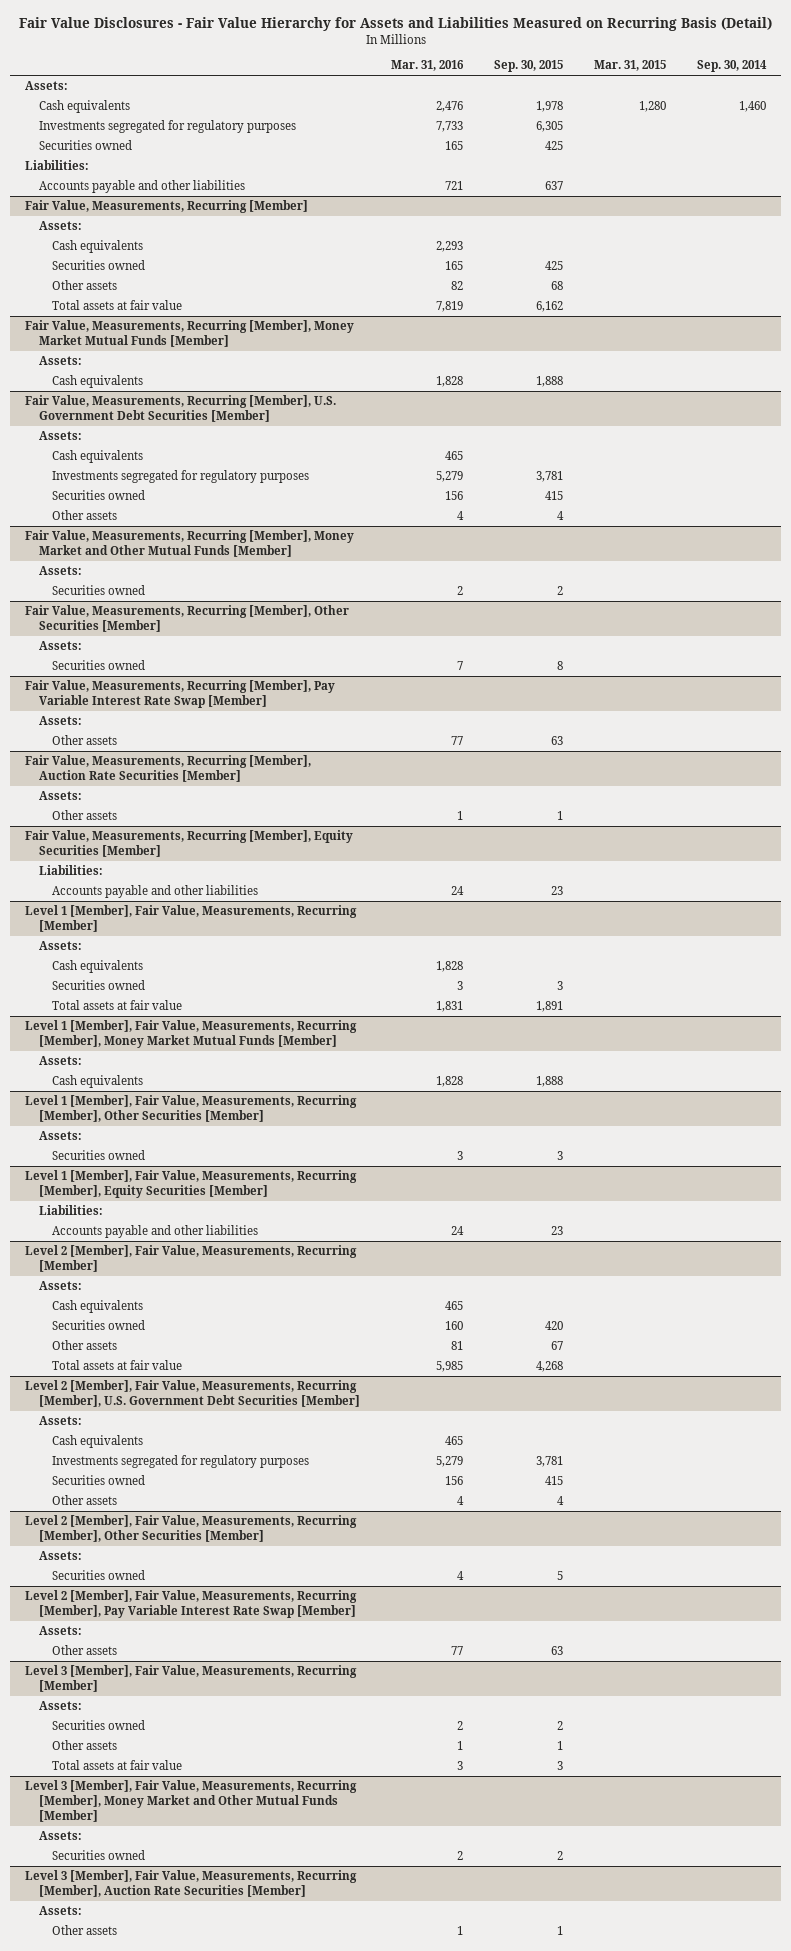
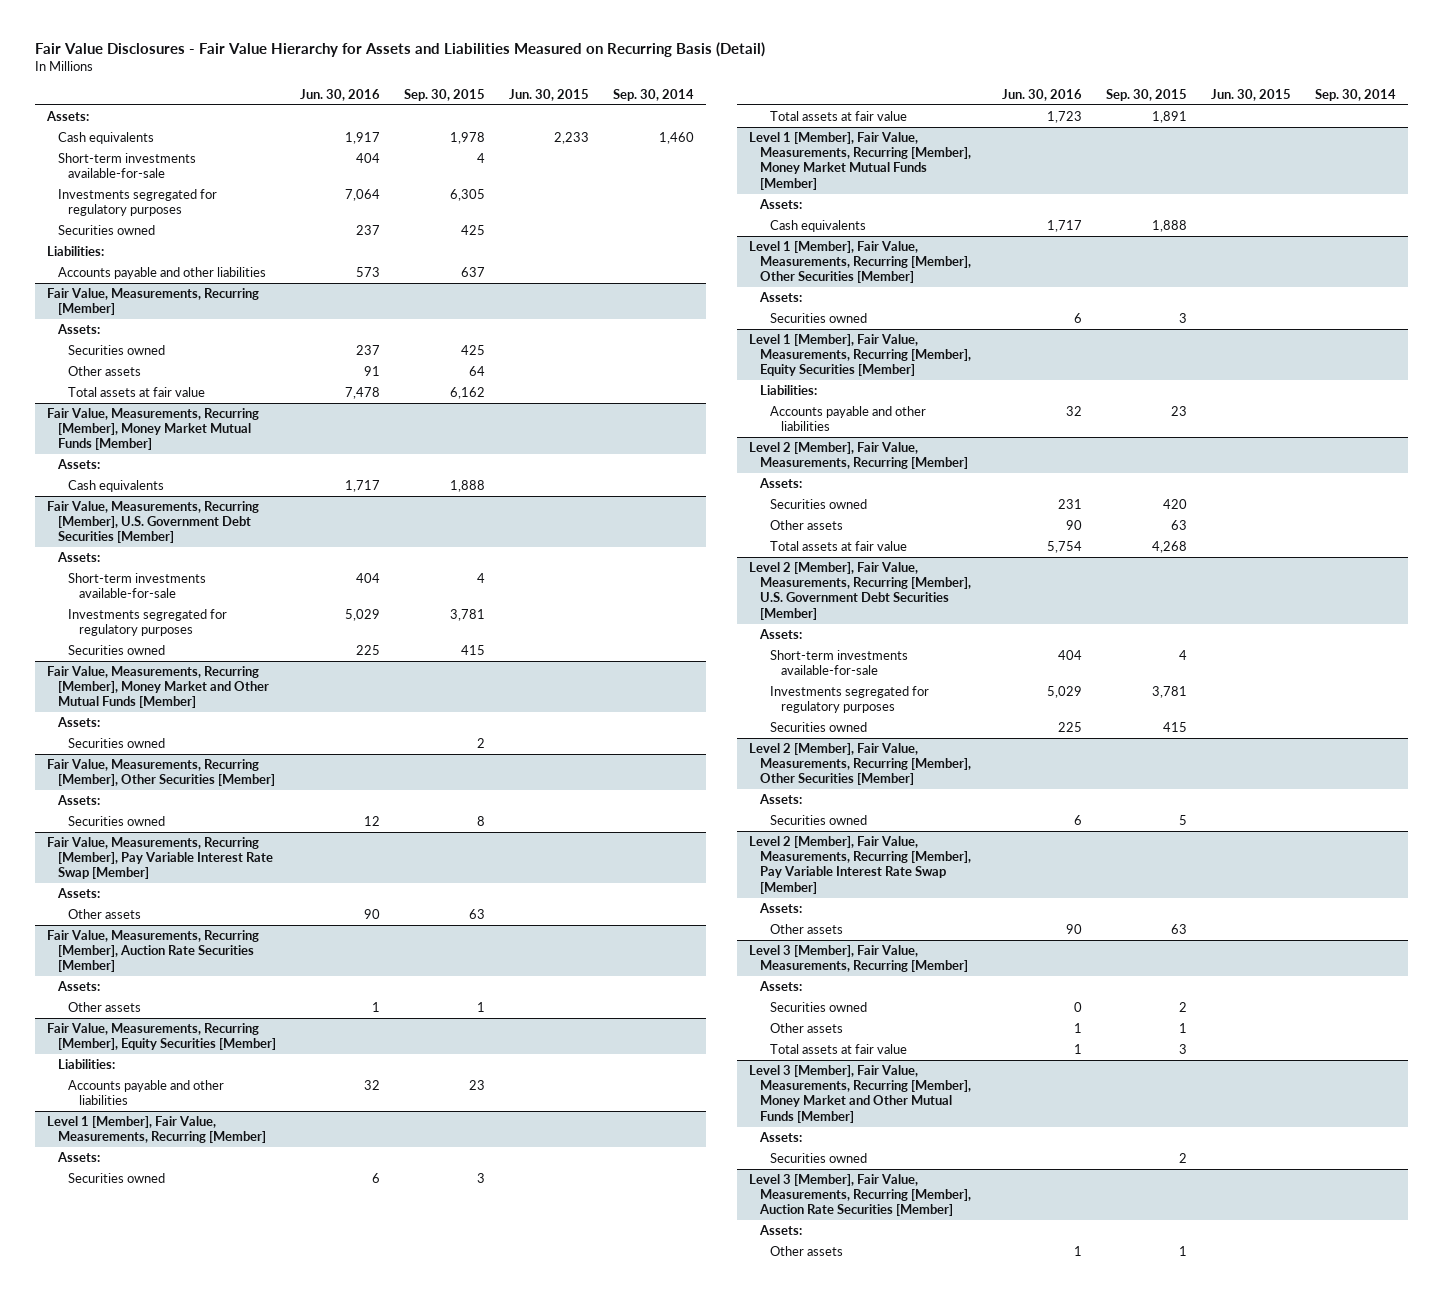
[390,60,464,72] Mar. 31, 2016 -> none
[593,60,666,72] Mar. 31, 2015 -> none
none -> [299,88,380,101] Jun. 30, 2016
none -> [508,88,589,101] Jun. 30, 2015
none -> [57,153,196,179] Short-term investments available-for-sale
[52,240,144,254] Cash equivalents -> none
[550,281,563,291] 68 -> [468,366,485,377] 64
[52,450,144,464] Cash equivalents -> none
none -> [68,573,207,599] Short-term investments available-for-sale
[52,510,118,521] Other assets -> none
[52,960,144,974] Cash equivalents -> none
[52,1300,144,1314] Cash equivalents -> none
[550,1341,563,1351] 67 -> [1170,520,1187,531] 63
[52,1435,144,1449] Cash equivalents -> none
none -> [770,650,909,676] Short-term investments available-for-sale
[52,1495,118,1506] Other assets -> none

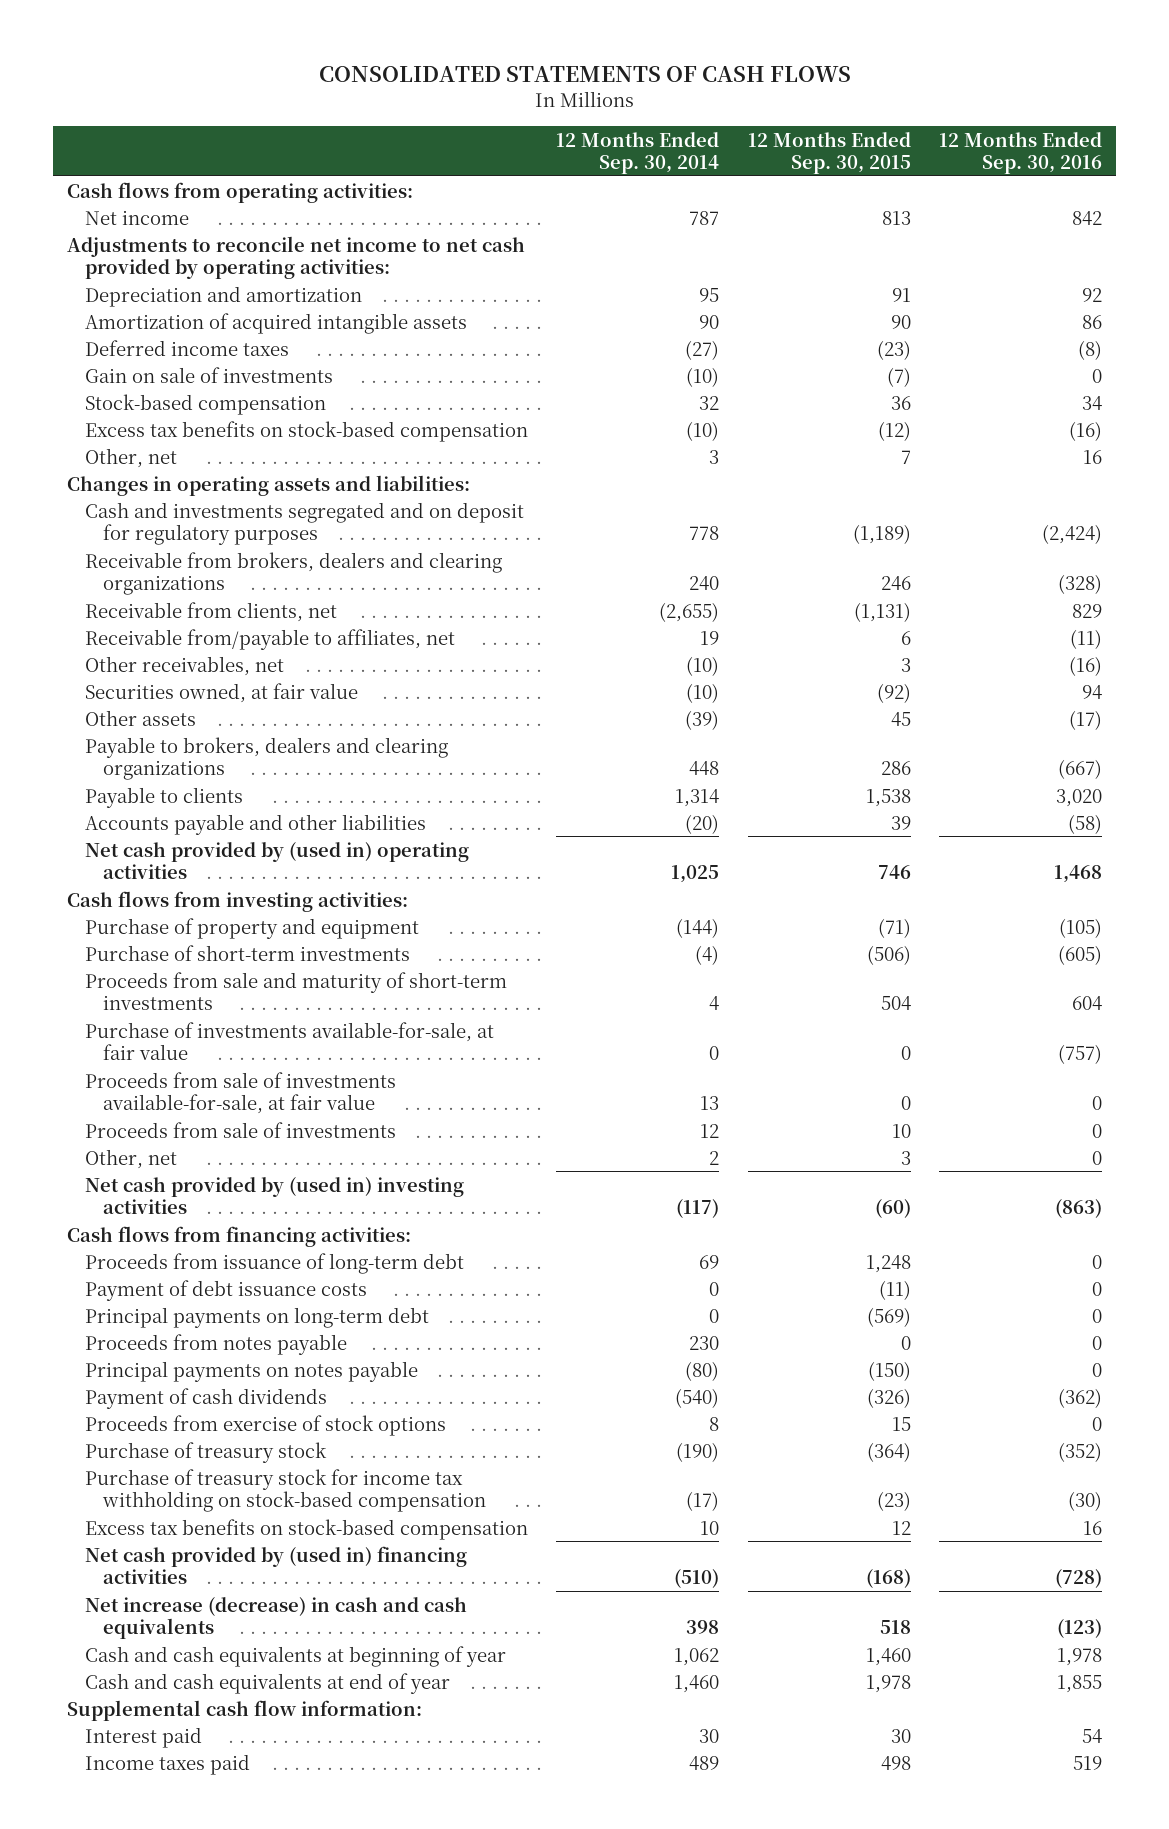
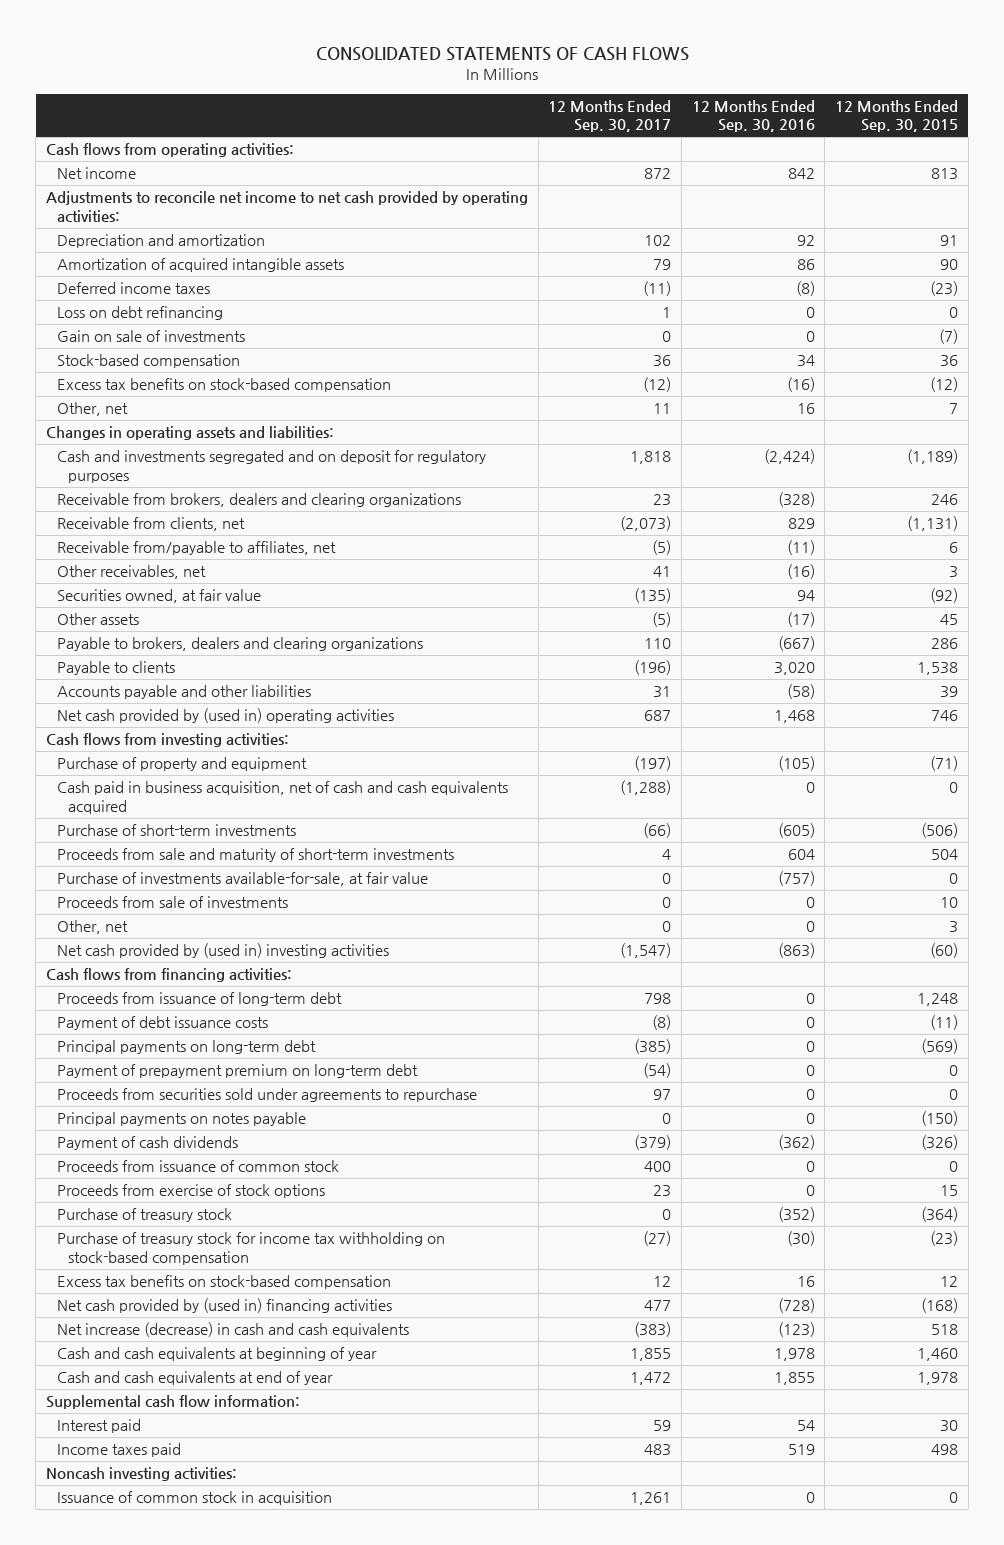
[556,131,720,174] 12 Months Ended Sep. 30, 2014 -> none
none -> [548,99,672,133] 12 Months Ended Sep. 30, 2017
none -> [57,306,224,321] Loss on debt refinancing
none -> [57,781,509,814] Cash paid in business acquisition, net of cash and cash equivalents acquired
[85,1071,397,1114] Proceeds from sale of investments available-for-sale, at fair value -> none
[85,1333,348,1355] Proceeds from notes payable -> none
none -> [57,1064,419,1079] Payment of prepayment premium on long-term debt
none -> [57,1088,478,1103] Proceeds from securities sold under agreements to repurchase
none -> [57,1160,340,1173] Proceeds from issuance of common stock
none -> [45,1467,237,1482] Noncash investing activities:
none -> [57,1491,333,1506] Issuance of common stock in acquisition

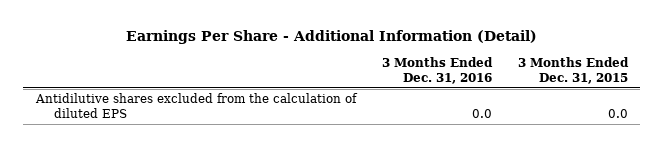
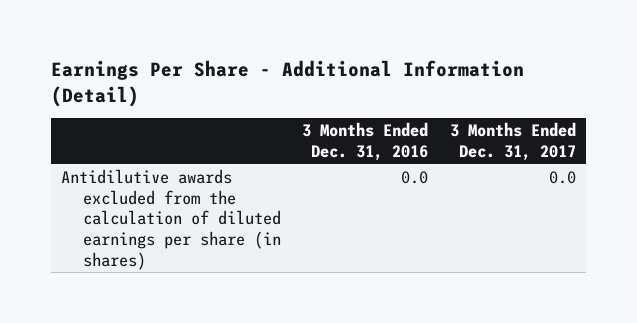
[517,57,629,85] 3 Months Ended Dec. 31, 2015 -> none
none -> [449,122,576,162] 3 Months Ended Dec. 31, 2017
[34,93,358,119] Antidilutive shares excluded from the calculation of diluted EPS -> [61,169,282,270] Antidilutive awards excluded from the calculation of diluted earnings per share (in shares)

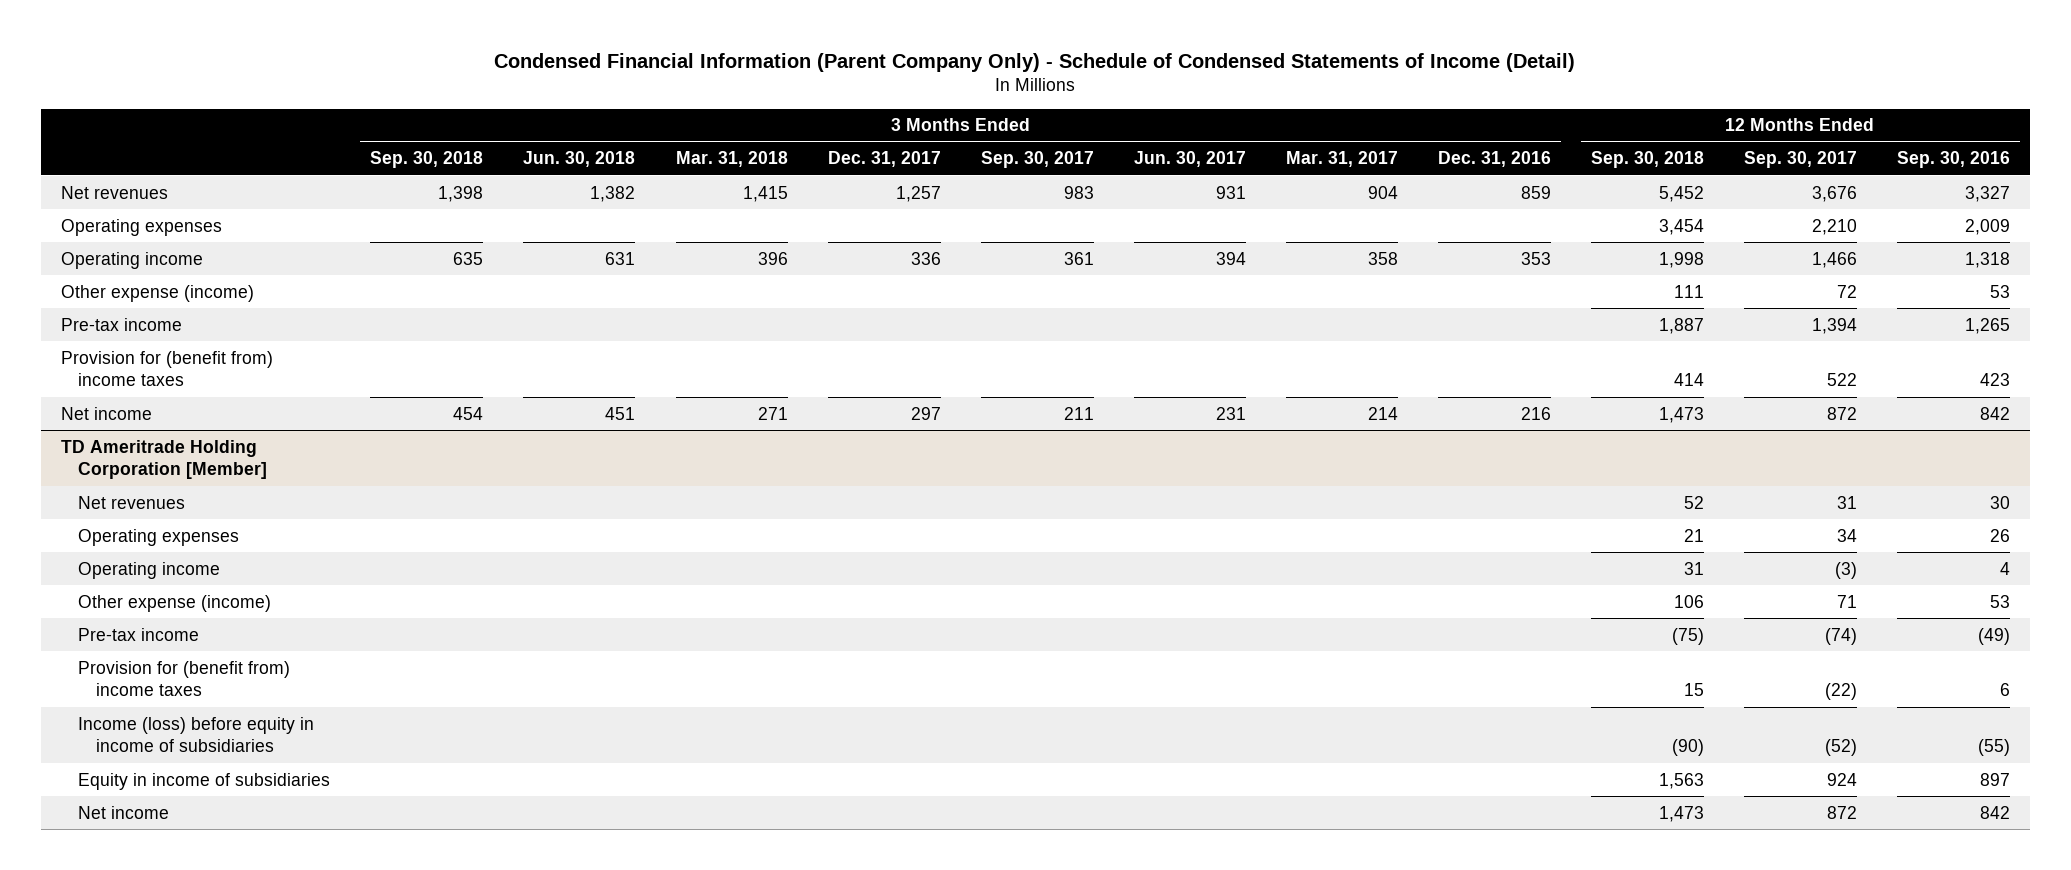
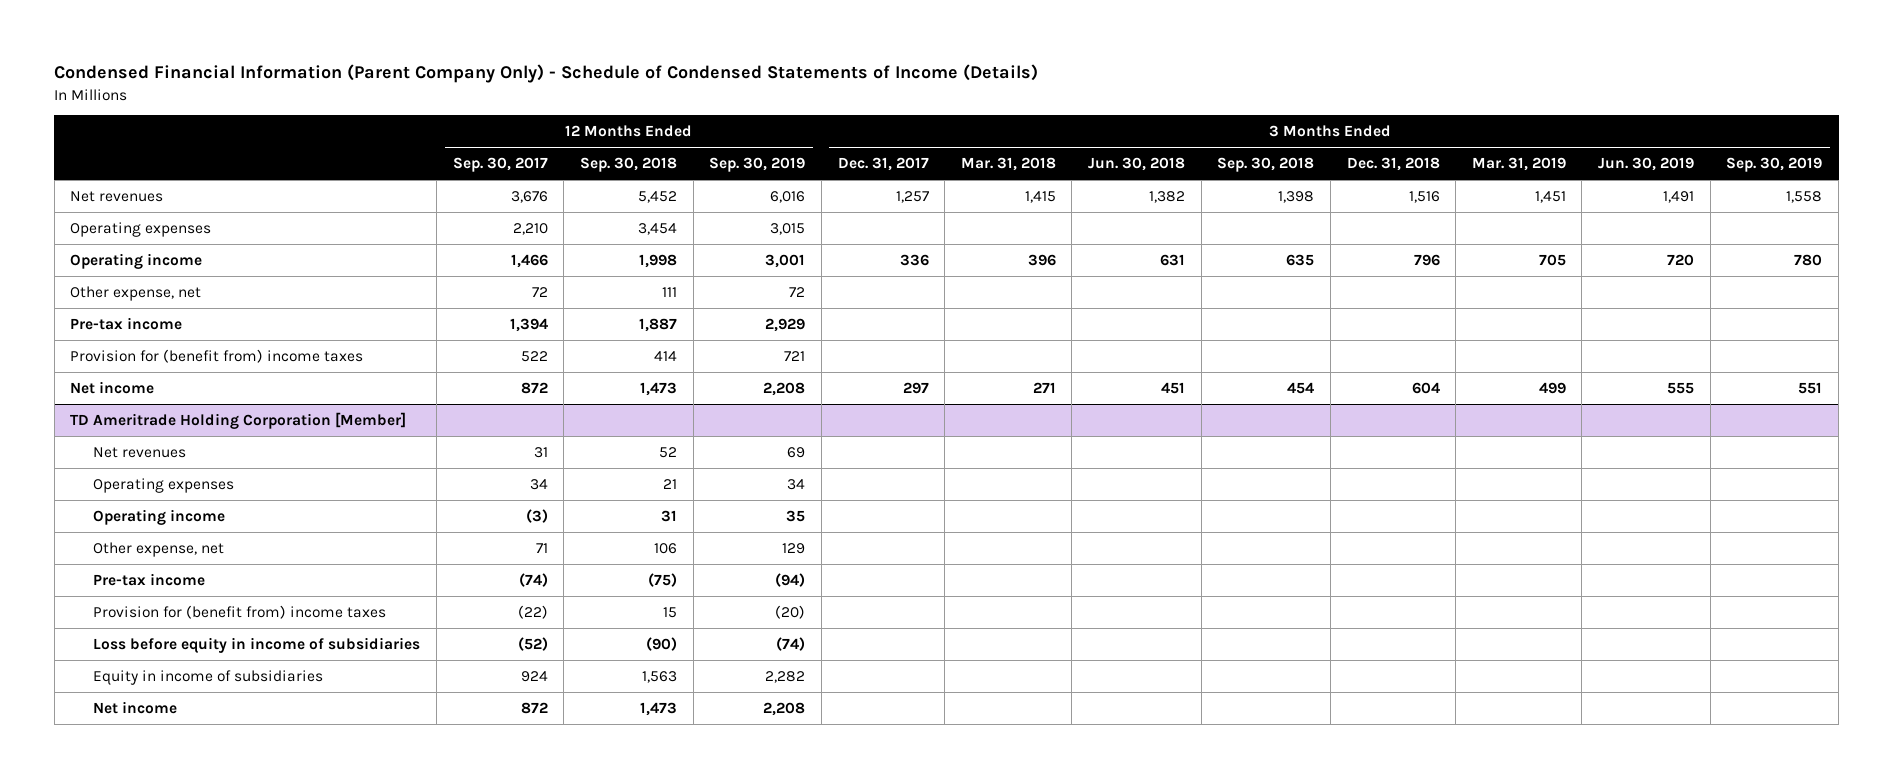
[494,52,1576,72] Condensed Financial Information (Parent Company Only) - Schedule of Condensed Statements of Income (Detail) -> [54,64,1039,84] Condensed Financial Information (Parent Company Only) - Schedule of Condensed Statements of Income (Details)
[980,151,1094,169] Sep. 30, 2017 -> none
[1133,151,1246,168] Jun. 30, 2017 -> none
[1285,151,1398,168] Mar. 31, 2017 -> none
[1437,151,1551,168] Dec. 31, 2016 -> none
[1896,151,2010,169] Sep. 30, 2016 -> none
none -> [709,157,806,173] Sep. 30, 2019
none -> [1346,157,1440,172] Dec. 31, 2018
none -> [1471,157,1566,172] Mar. 31, 2019
none -> [1598,157,1695,172] Jun. 30, 2019
none -> [1726,157,1823,173] Sep. 30, 2019
[60,284,254,302] Other expense (income) -> [70,285,202,301] Other expense, net
[78,594,272,612] Other expense (income) -> [93,541,225,557] Other expense, net
[78,716,315,753] Income (loss) before equity in income of subsidiaries -> [93,636,421,653] Loss before equity in income of subsidiaries

